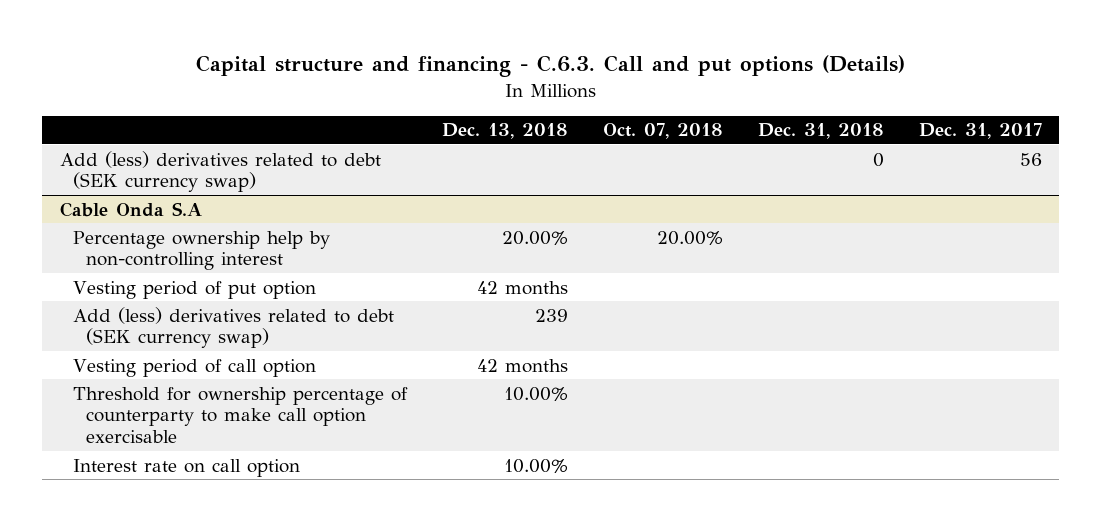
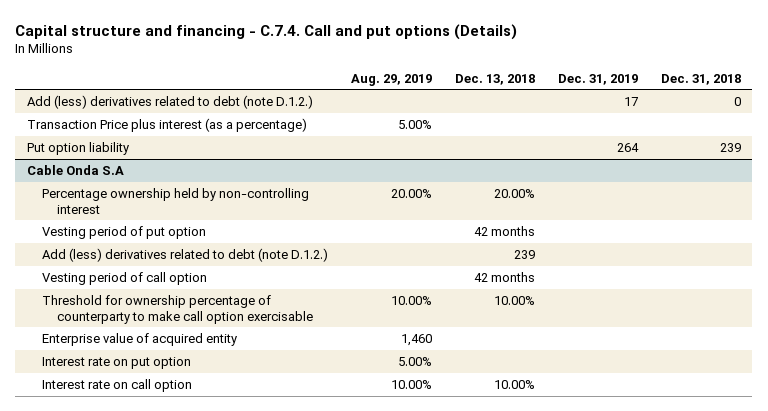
[195,55,905,78] Capital structure and financing - C.6.3. Call and put options (Details) -> [15,23,518,40] Capital structure and financing - C.7.4. Call and put options (Details)
[602,123,723,140] Oct. 07, 2018 -> none
[918,123,1042,140] Dec. 31, 2017 -> none
none -> [350,73,432,86] Aug. 29, 2019
none -> [557,73,638,85] Dec. 31, 2019
[59,150,381,193] Add (less) derivatives related to debt (SEK currency swap) -> [26,95,313,110] Add (less) derivatives related to debt (note D.1.2.)
none -> [26,118,307,133] Transaction Price plus interest (as a percentage)
none -> [26,142,129,156] Put option liability
[72,230,330,271] Percentage ownership help by non-controlling interest -> [41,188,309,214] Percentage ownership held by non-controlling interest
[72,306,394,349] Add (less) derivatives related to debt (SEK currency swap) -> [41,248,328,263] Add (less) derivatives related to debt (note D.1.2.)
none -> [41,333,237,347] Enterprise value of acquired entity
none -> [41,357,191,370] Interest rate on put option

